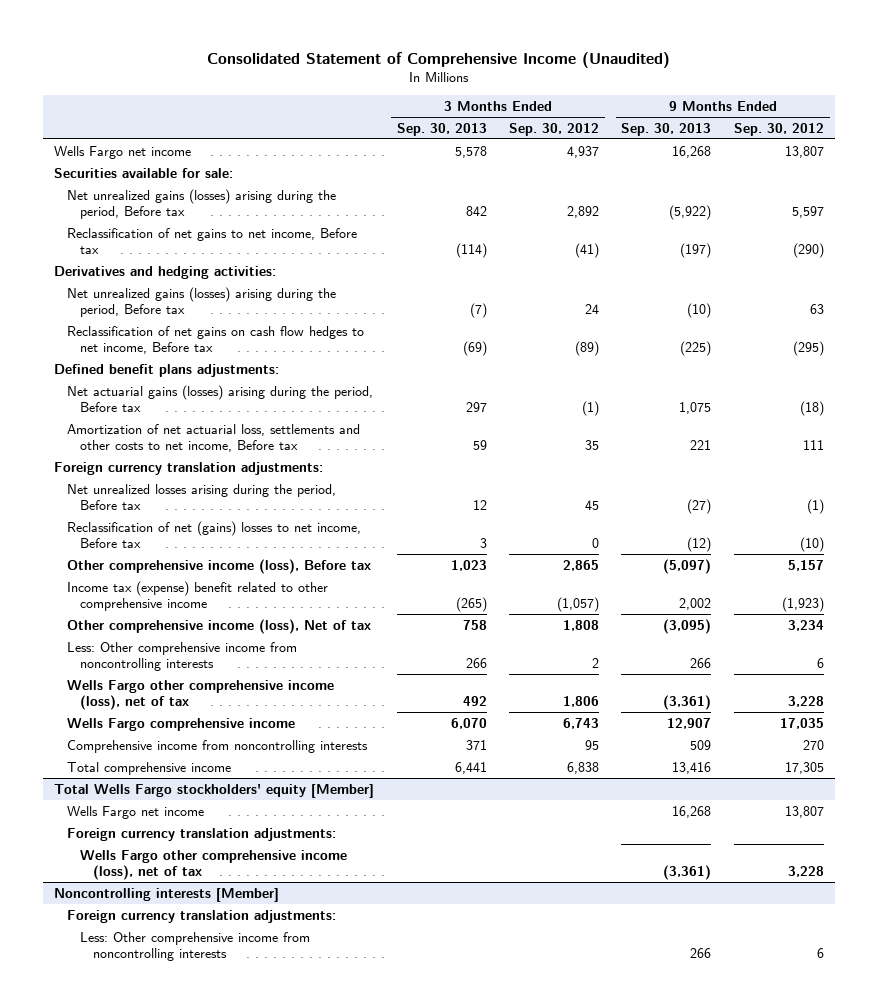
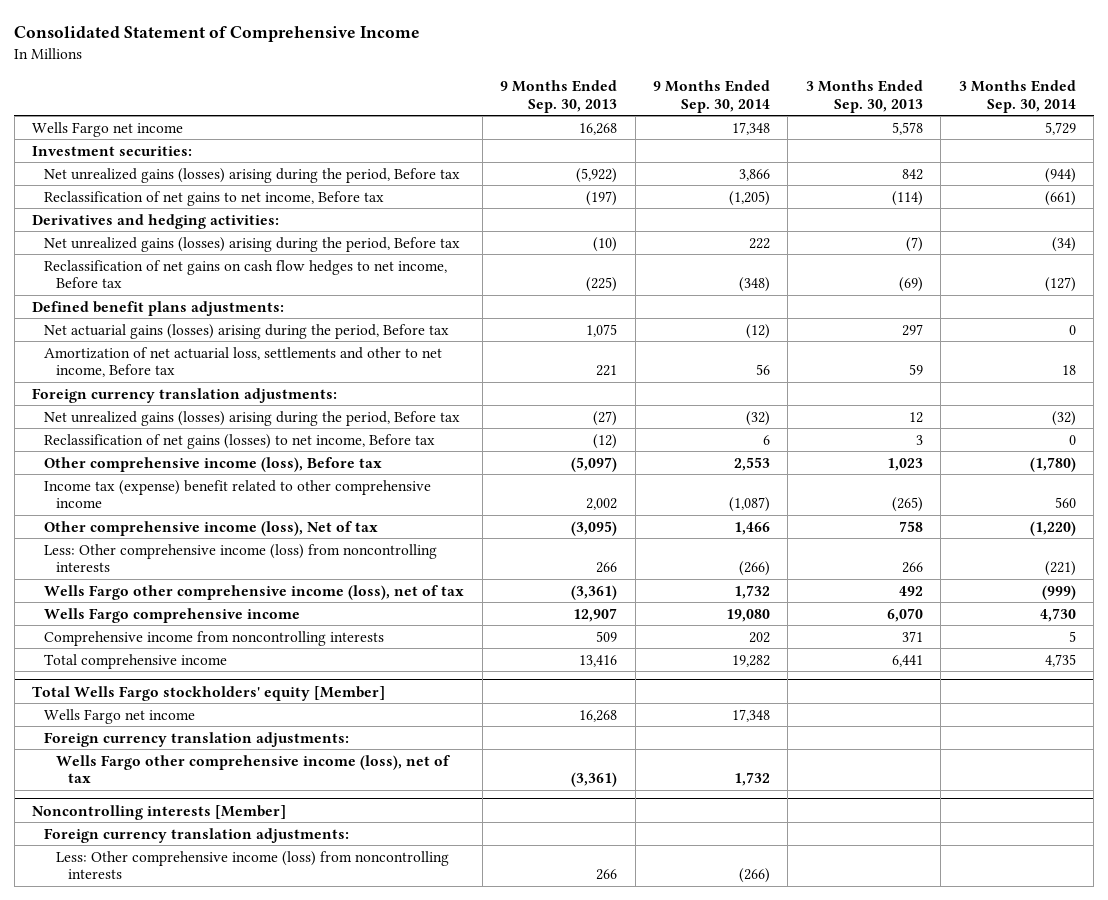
[206,51,670,68] Consolidated Statement of Comprehensive Income (Unaudited) -> [14,26,421,43] Consolidated Statement of Comprehensive Income
[508,122,599,136] Sep. 30, 2012 -> none
[733,122,824,136] Sep. 30, 2012 -> none
none -> [652,79,770,113] 9 Months Ended Sep. 30, 2014
none -> [958,79,1076,113] 3 Months Ended Sep. 30, 2014
[54,167,234,178] Securities available for sale: -> [32,145,193,156] Investment securities:
[67,423,361,452] Amortization of net actuarial loss, settlements and other costs to net income, Before tax -> [44,346,443,378] Amortization of net actuarial loss, settlements and other to net income, Before tax
[67,483,337,510] Net unrealized losses arising during the period, Before tax -> [44,410,461,426] Net unrealized gains (losses) arising during the period, Before tax
[67,520,362,548] Reclassification of net (gains) losses to net income, Before tax -> [44,433,436,449] Reclassification of net gains (losses) to net income, Before tax
[67,641,298,671] Less: Other comprehensive income from noncontrolling interests -> [44,543,438,573] Less: Other comprehensive income (loss) from noncontrolling interests
[80,931,311,961] Less: Other comprehensive income from noncontrolling interests -> [56,850,450,880] Less: Other comprehensive income (loss) from noncontrolling interests

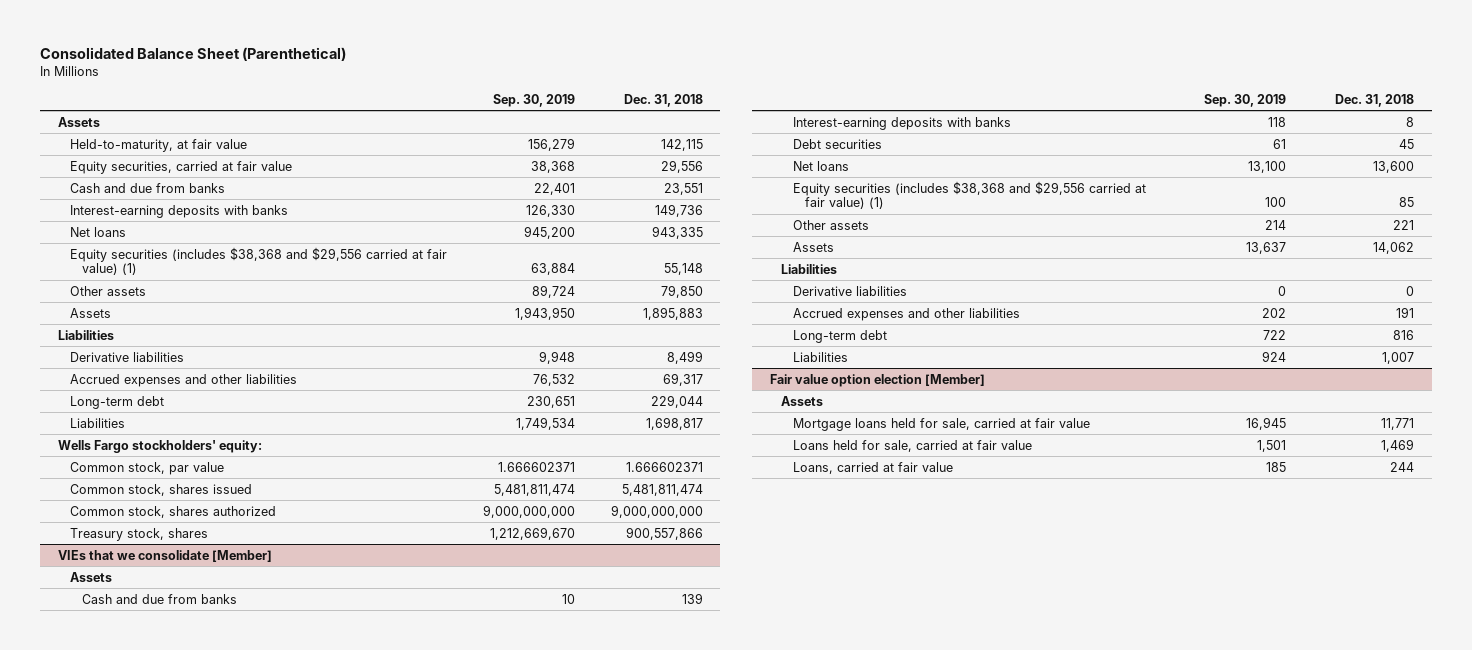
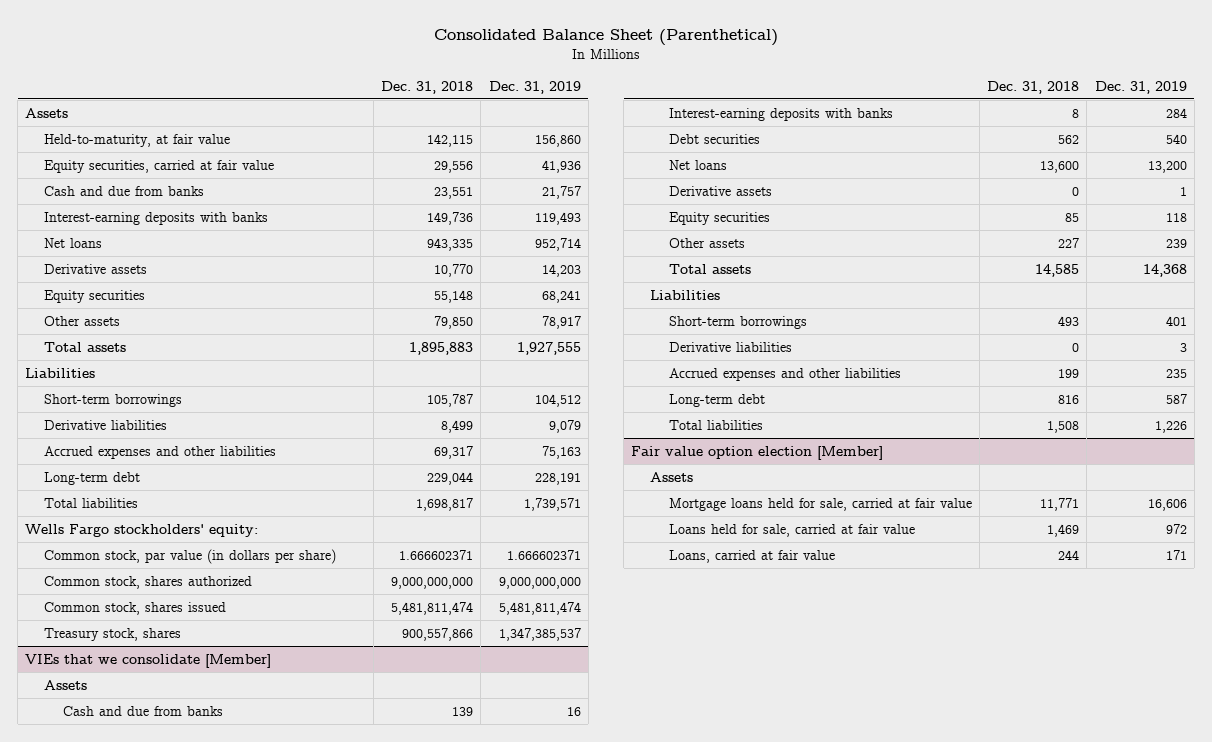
[492,93,575,107] Sep. 30, 2019 -> none
none -> [488,80,581,94] Dec. 31, 2019
none -> [44,263,148,274] Derivative assets
[69,246,447,276] Equity securities (includes $38,368 and $29,556 carried at fair value) (1) -> [44,289,146,303] Equity securities
[69,307,111,318] Assets -> [44,341,127,352] Total assets
none -> [44,393,183,407] Short-term borrowings
[69,417,125,428] Liabilities -> [44,497,139,508] Total liabilities
[69,461,224,475] Common stock, par value -> [44,548,337,564] Common stock, par value (in dollars per share)
[69,483,252,496] Common stock, shares issued -> [44,601,227,615] Common stock, shares issued
[1399,138,1415,149] 45 -> [1058,134,1080,144] 562
none -> [668,185,772,196] Derivative assets
[793,180,1147,210] Equity securities (includes $38,368 and $29,556 carried at fair value) (1) -> [668,211,770,225] Equity securities
[1393,219,1415,230] 221 -> [1058,237,1080,248] 227
[793,241,835,252] Assets -> [668,263,751,274] Total assets
[1373,241,1415,254] 14,062 -> [1035,263,1080,277] 14,585
none -> [668,315,807,329] Short-term borrowings
[1396,306,1415,318] 191 -> [1058,368,1080,378] 199
[793,351,849,362] Liabilities -> [668,419,763,430] Total liabilities
[1382,351,1415,364] 1,007 -> [1047,420,1080,433] 1,508

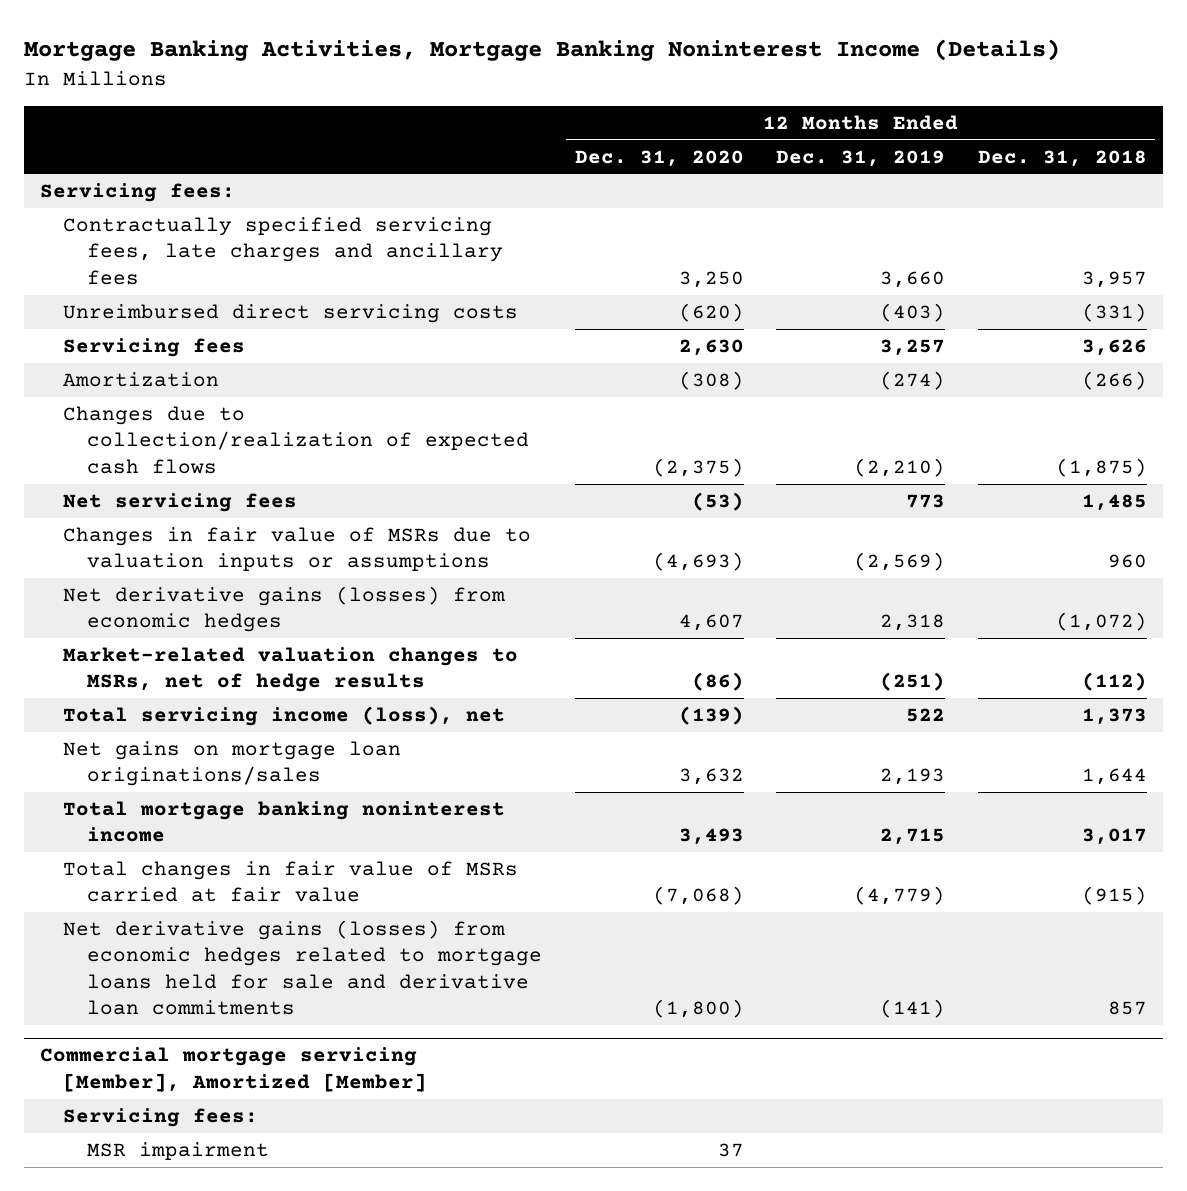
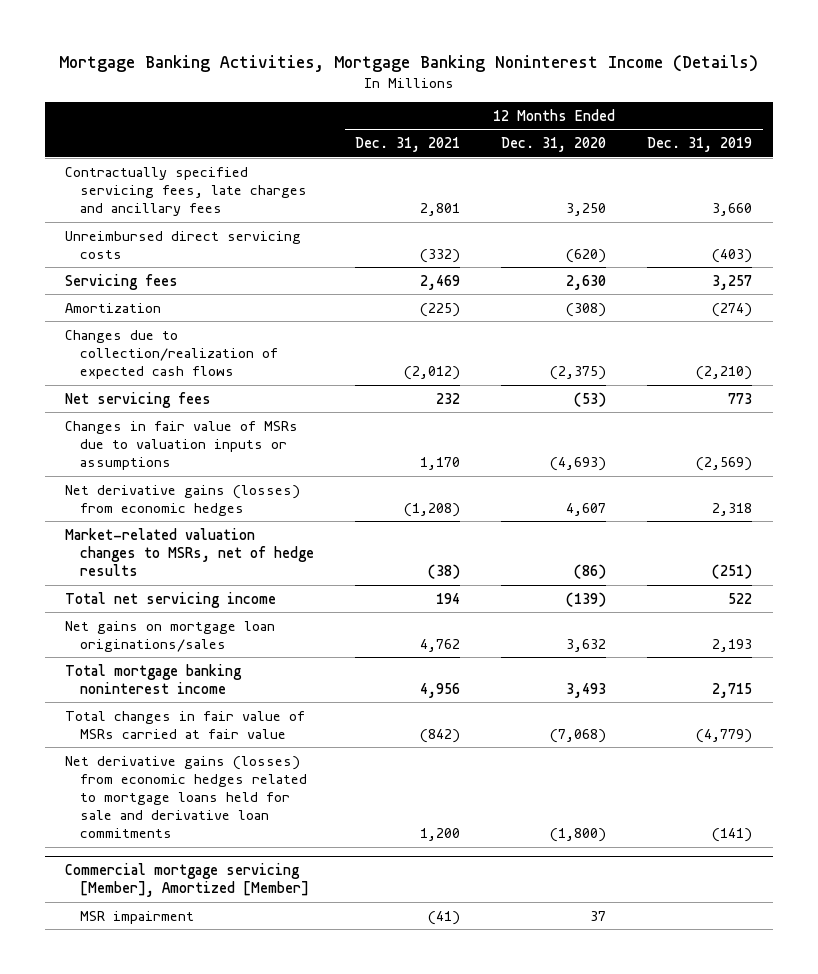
[977,149,1147,167] Dec. 31, 2018 -> none
none -> [354,137,460,153] Dec. 31, 2021
[39,183,235,203] Servicing fees: -> none
[63,706,506,727] Total servicing income (loss), net -> [65,591,277,608] Total net servicing income
[63,1108,259,1128] Servicing fees: -> none

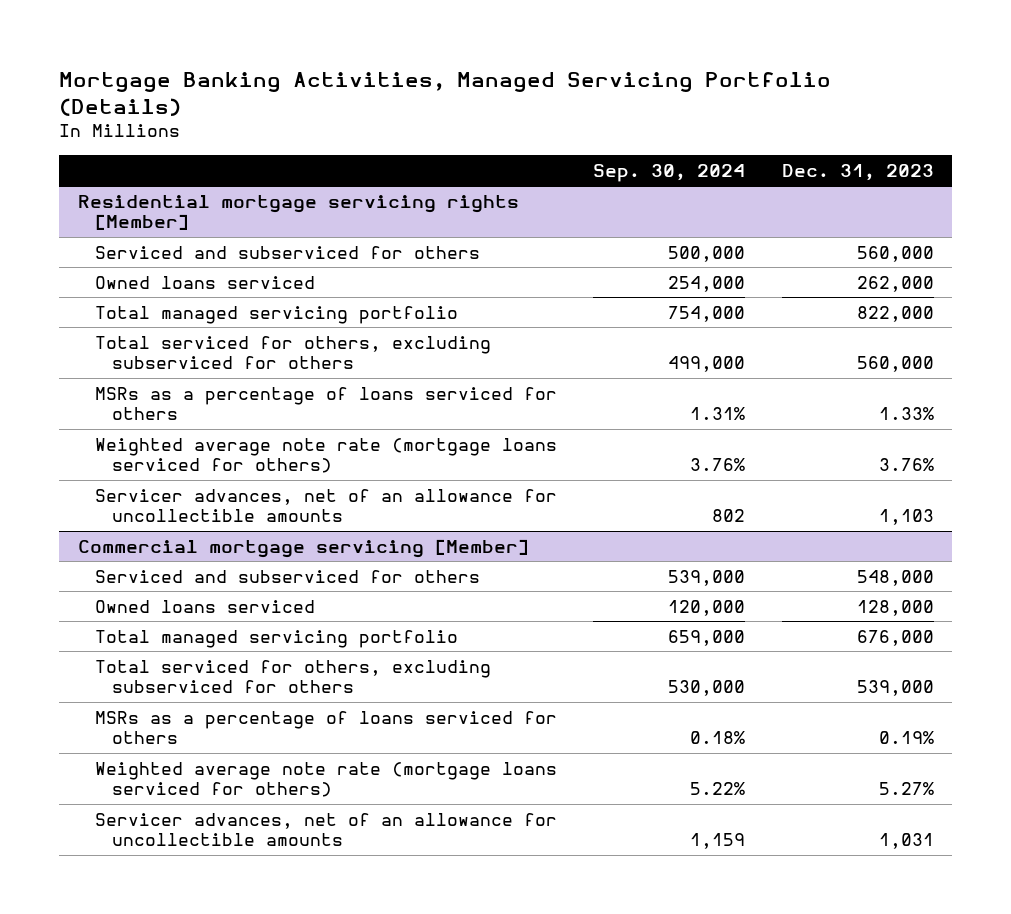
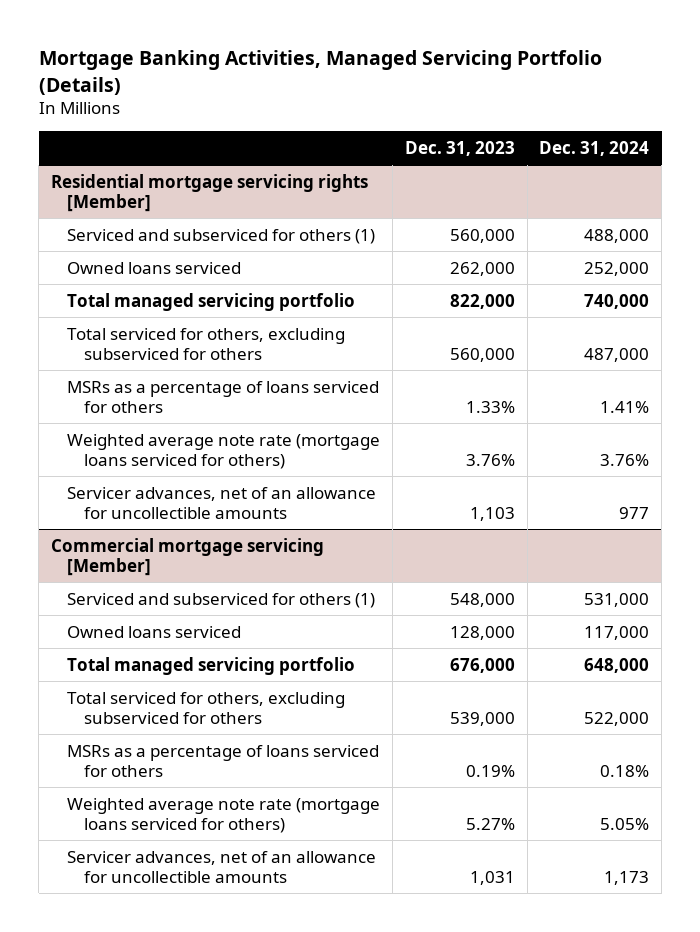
[593,163,746,182] Sep. 30, 2024 -> none
none -> [539,140,650,156] Dec. 31, 2024
[94,245,480,259] Serviced and subserviced for others -> [67,228,376,244] Serviced and subserviced for others (1)
[94,569,480,583] Serviced and subserviced for others -> [67,592,376,608] Serviced and subserviced for others (1)

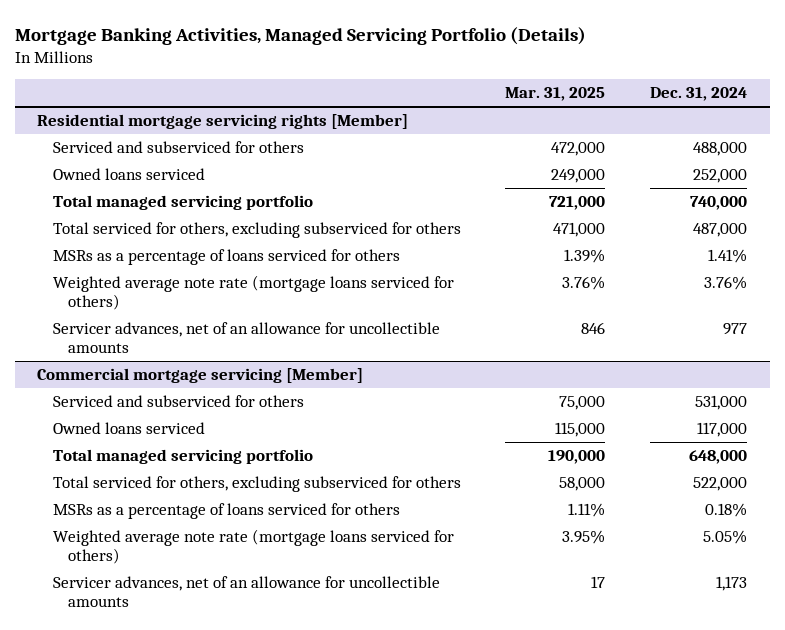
[404,140,515,156] Dec. 31, 2023 -> none
none -> [505,87,606,102] Mar. 31, 2025
[67,228,376,244] Serviced and subserviced for others (1) -> [52,140,304,153] Serviced and subserviced for others
[67,592,376,608] Serviced and subserviced for others (1) -> [52,394,304,407] Serviced and subserviced for others

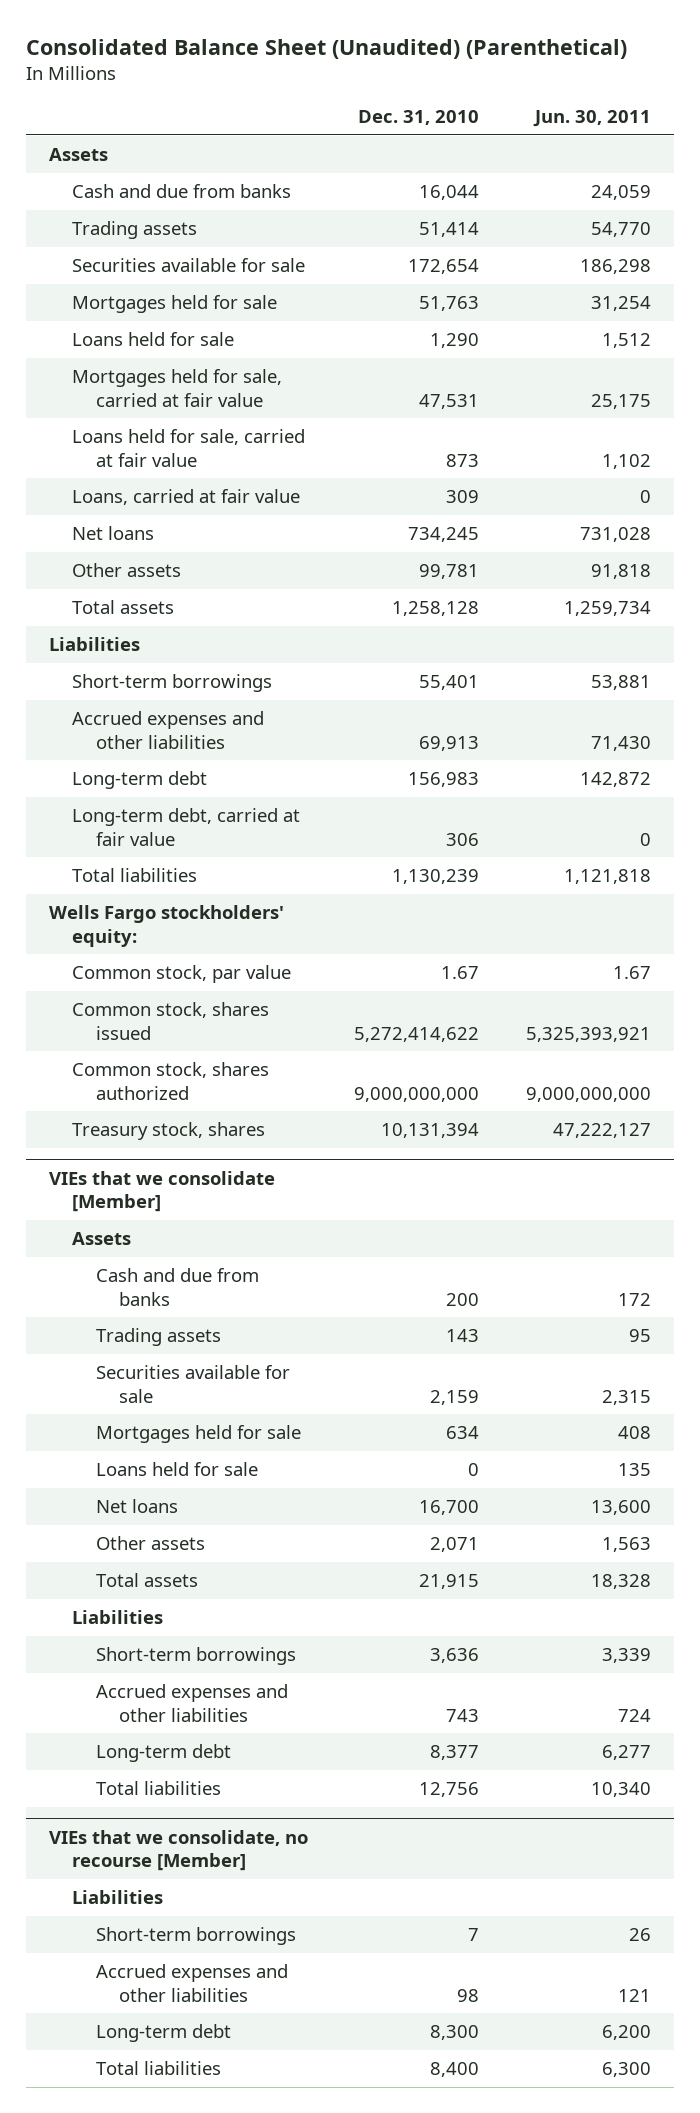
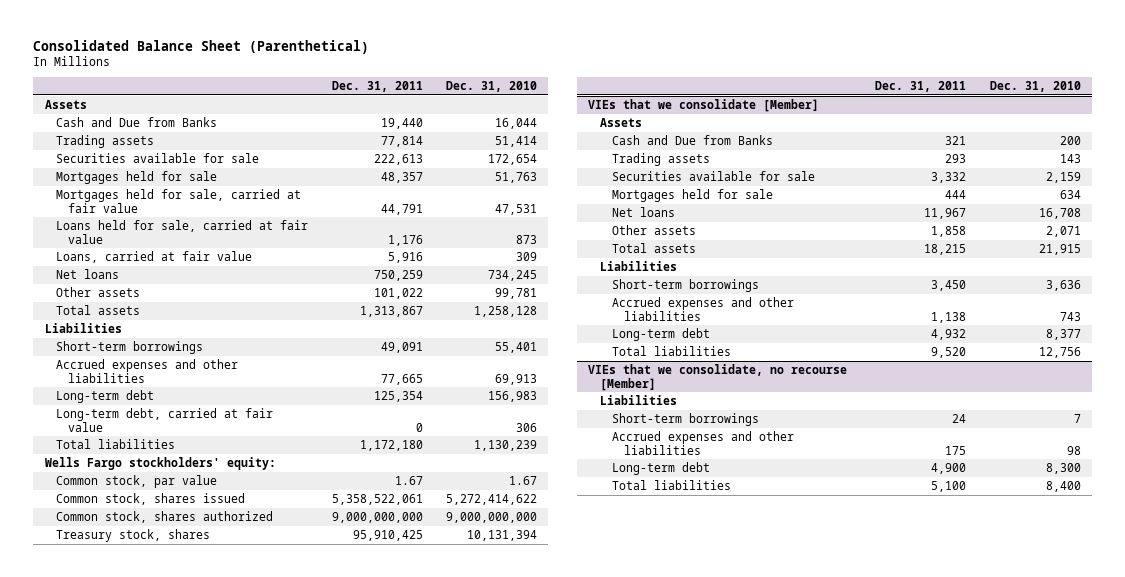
[25,38,627,59] Consolidated Balance Sheet (Unaudited) (Parenthetical) -> [32,39,369,54] Consolidated Balance Sheet (Parenthetical)
[532,110,651,128] Jun. 30, 2011 -> none
none -> [331,81,423,93] Dec. 31, 2011
[72,184,292,199] Cash and due from banks -> [56,116,218,127] Cash and Due from Banks
[72,332,235,347] Loans held for sale -> none
[95,1268,259,1306] Cash and due from banks -> [612,134,774,145] Cash and Due from Banks
[95,1462,258,1477] Loans held for sale -> none
[419,1500,480,1516] 16,700 -> [1038,207,1081,219] 16,708

